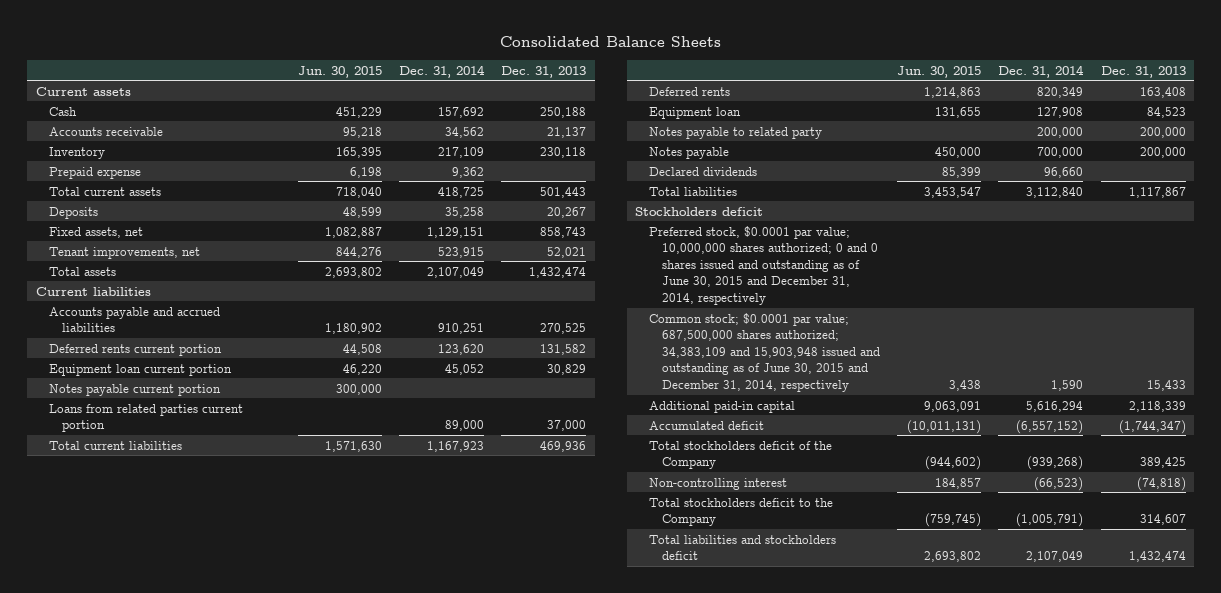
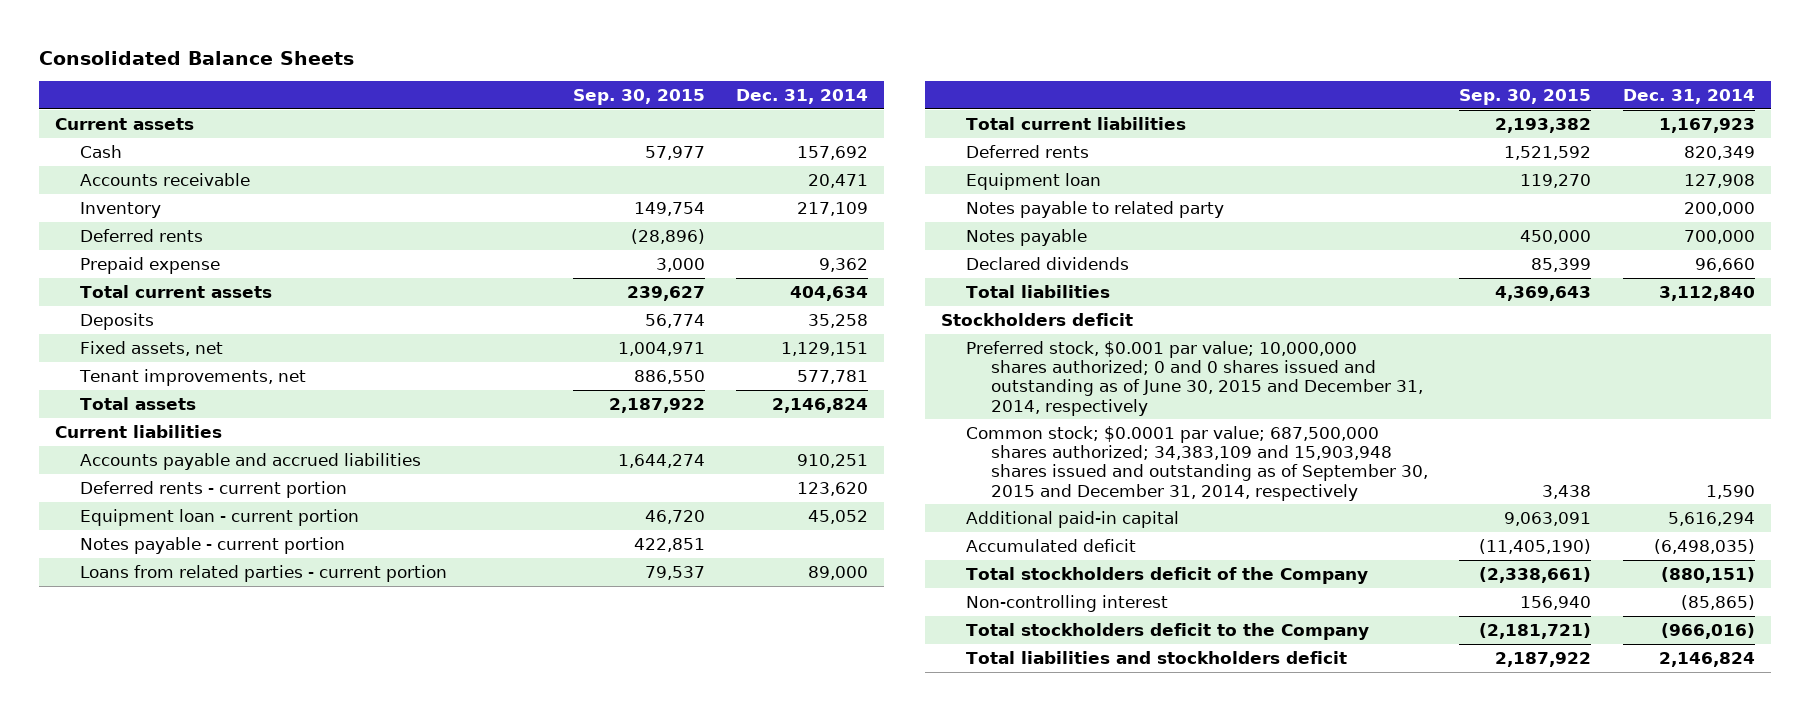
[297,65,382,78] Jun. 30, 2015 -> none
[500,65,586,78] Dec. 31, 2013 -> none
none -> [572,89,705,106] Sep. 30, 2015
[444,126,484,138] 34,562 -> [808,173,869,188] 20,471
none -> [79,228,203,242] Deferred rents
[437,186,484,198] 418,725 -> [790,285,869,301] 404,634
[437,246,484,258] 523,915 -> [797,369,869,384] 577,781
[426,266,484,278] 2,107,049 -> [772,397,869,413] 2,146,824
[48,343,222,356] Deferred rents current portion -> [79,480,347,498] Deferred rents - current portion
[48,363,232,376] Equipment loan current portion -> [79,508,359,526] Equipment loan - current portion
[48,383,221,396] Notes payable current portion -> [79,536,345,554] Notes payable - current portion
[48,403,243,433] Loans from related parties current portion -> [79,564,447,582] Loans from related parties - current portion
[648,225,879,305] Preferred stock, $0.0001 par value; 10,000,000 shares authorized; 0 and 0 shares issued and outstanding as of June 30, 2015 and December 31, 2014, respectively -> [965,340,1423,416] Preferred stock, $0.001 par value; 10,000,000 shares authorized; 0 and 0 shares issued and outstanding as of June 30, 2015 and December 31, 2014, respectively
[648,312,881,392] Common stock; $0.0001 par value; 687,500,000 shares authorized; 34,383,109 and 15,903,948 issued and outstanding as of June 30, 2015 and December 31, 2014, respectively -> [965,425,1428,501] Common stock; $0.0001 par value; 687,500,000 shares authorized; 34,383,109 and 15,903,948 shares issued and outstanding as of September 30, 2015 and December 31, 2014, respectively
[1016,419,1084,434] (6,557,152) -> [1653,538,1755,554] (6,498,035)
[1027,456,1084,471] (939,268) -> [1660,566,1755,583] (880,151)
[1034,476,1084,491] (66,523) -> [1680,594,1755,610] (85,865)
[1016,513,1084,528] (1,005,791) -> [1660,622,1755,639] (966,016)
[1026,551,1084,563] 2,107,049 -> [1658,651,1755,667] 2,146,824

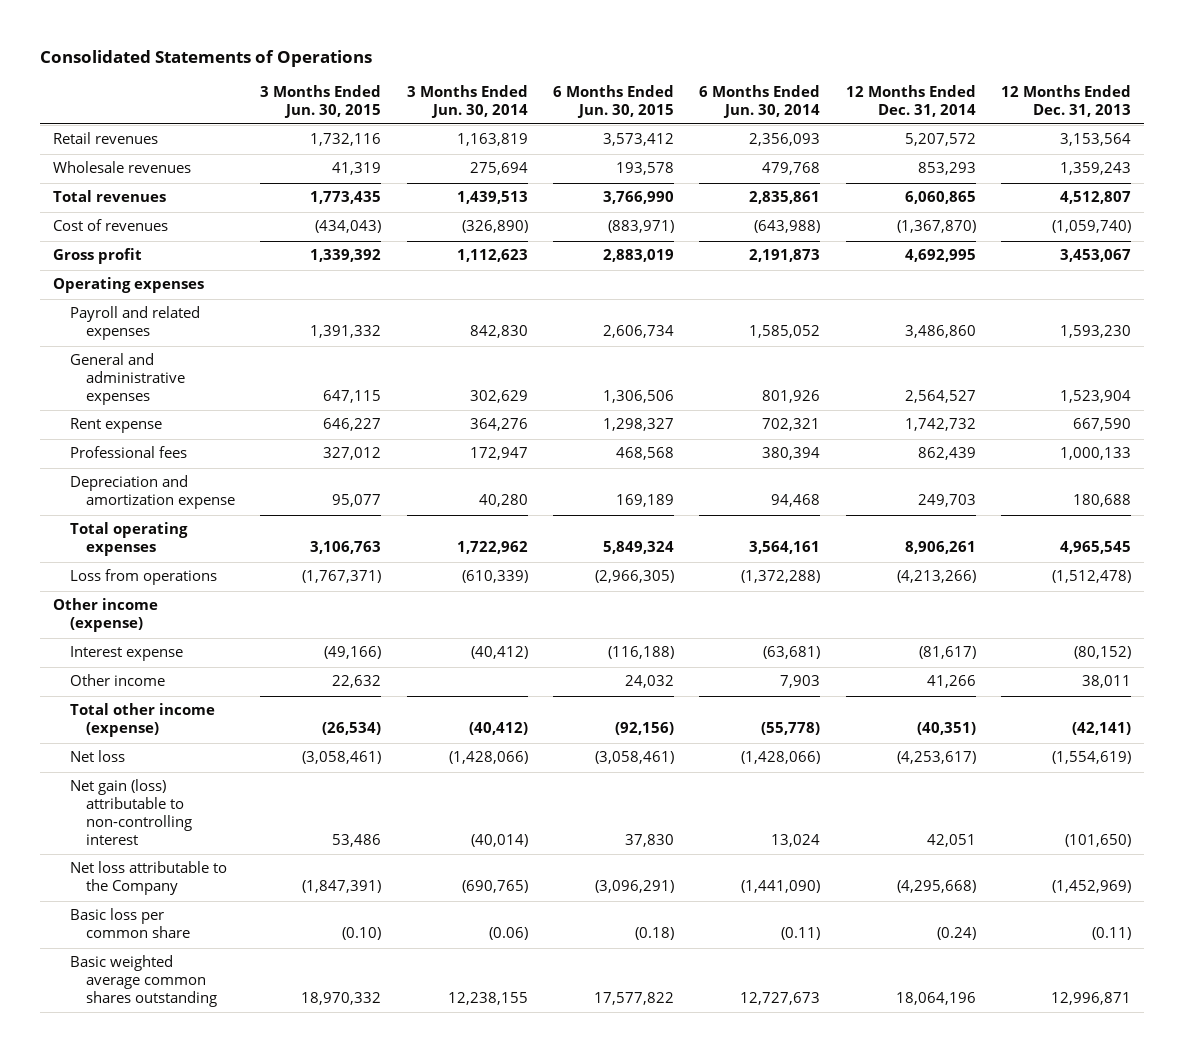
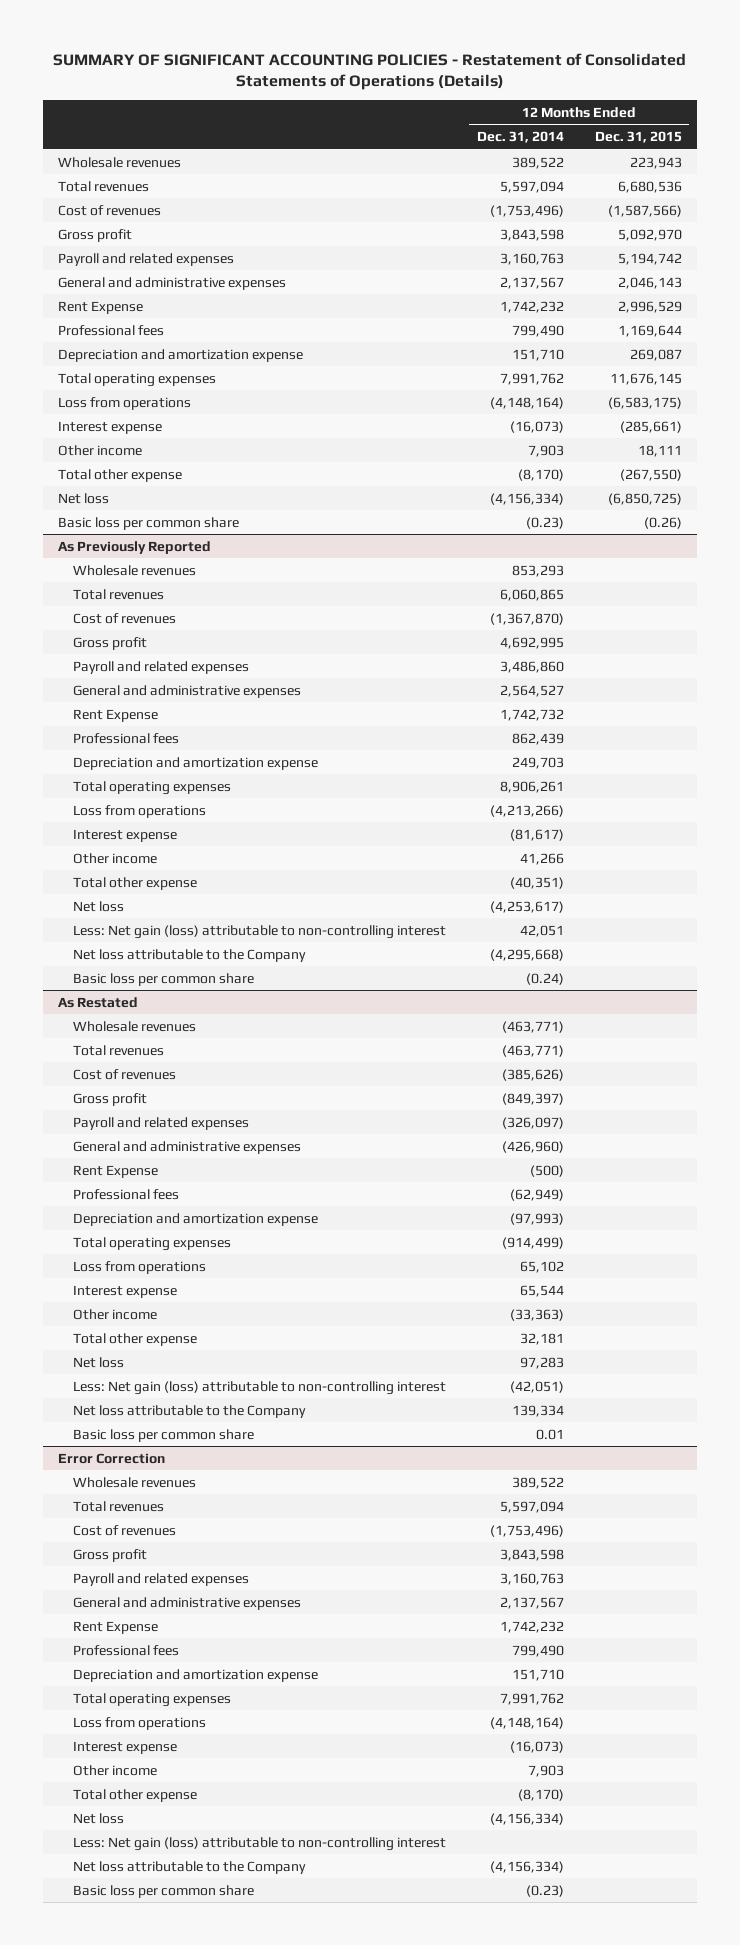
[40,49,373,67] Consolidated Statements of Operations -> [52,52,686,91] SUMMARY OF SIGNIFICANT ACCOUNTING POLICIES - Restatement of Consolidated Statements of Operations (Details)
[260,84,382,118] 3 Months Ended Jun. 30, 2015 -> none
[406,84,528,118] 3 Months Ended Jun. 30, 2014 -> none
[552,84,674,118] 6 Months Ended Jun. 30, 2015 -> none
[699,84,821,118] 6 Months Ended Jun. 30, 2014 -> none
[1000,84,1131,117] 12 Months Ended Dec. 31, 2013 -> none
none -> [594,131,682,144] Dec. 31, 2015
[53,132,159,145] Retail revenues -> none
none -> [58,156,182,168] Wholesale revenues
none -> [58,180,150,192] Total revenues
none -> [58,204,162,216] Cost of revenues
none -> [58,228,133,242] Gross profit
none -> [58,252,235,266] Payroll and related expenses
none -> [58,276,287,290] General and administrative expenses
none -> [58,300,144,314] Rent Expense
none -> [58,324,165,336] Professional fees
none -> [58,348,304,362] Depreciation and amortization expense
none -> [58,372,217,387] Total operating expenses
none -> [58,396,192,410] Loss from operations
none -> [58,420,163,434] Interest expense
none -> [58,444,143,456] Other income
none -> [58,468,183,482] Total other expense
none -> [58,492,110,504] Net loss
none -> [58,516,240,530] Basic loss per common share
none -> [58,540,212,554] As Previously Reported
[53,277,205,294] Operating expenses -> none
[69,418,162,434] Rent expense -> [72,708,158,722] Rent Expense
[53,598,159,633] Other income (expense) -> none
[69,703,215,738] Total other income (expense) -> [72,876,197,890] Total other expense
[69,779,193,846] Net gain (loss) attributable to non-controlling interest -> [72,924,446,939] Less: Net gain (loss) attributable to non-controlling interest
[69,955,218,1008] Basic weighted average common shares outstanding -> none
none -> [58,996,139,1008] As Restated
none -> [72,1020,196,1032] Wholesale revenues
none -> [72,1044,164,1056] Total revenues
none -> [72,1068,176,1080] Cost of revenues
none -> [72,1092,147,1106] Gross profit
none -> [72,1116,249,1130] Payroll and related expenses
none -> [72,1140,301,1154] General and administrative expenses
none -> [72,1164,158,1178] Rent Expense
none -> [72,1188,179,1200] Professional fees
none -> [72,1212,318,1226] Depreciation and amortization expense
none -> [72,1236,231,1251] Total operating expenses
none -> [72,1260,206,1274] Loss from operations
none -> [72,1284,177,1298] Interest expense
none -> [72,1308,157,1320] Other income
none -> [72,1332,197,1346] Total other expense
none -> [72,1356,124,1368] Net loss
none -> [72,1380,446,1395] Less: Net gain (loss) attributable to non-controlling interest
none -> [72,1404,306,1418] Net loss attributable to the Company
none -> [72,1428,254,1442] Basic loss per common share
none -> [58,1452,166,1464] Error Correction
none -> [72,1476,196,1488] Wholesale revenues
none -> [72,1500,164,1512] Total revenues
none -> [72,1524,176,1536] Cost of revenues
none -> [72,1548,147,1562] Gross profit
none -> [72,1572,249,1586] Payroll and related expenses
none -> [72,1596,301,1610] General and administrative expenses
none -> [72,1620,158,1634] Rent Expense
none -> [72,1644,179,1656] Professional fees
none -> [72,1668,318,1682] Depreciation and amortization expense
none -> [72,1692,231,1707] Total operating expenses
none -> [72,1716,206,1730] Loss from operations
none -> [72,1740,177,1754] Interest expense
none -> [72,1764,157,1776] Other income
none -> [72,1788,197,1802] Total other expense
none -> [72,1812,124,1824] Net loss
none -> [72,1836,446,1851] Less: Net gain (loss) attributable to non-controlling interest
none -> [72,1860,306,1874] Net loss attributable to the Company
none -> [72,1884,254,1898] Basic loss per common share

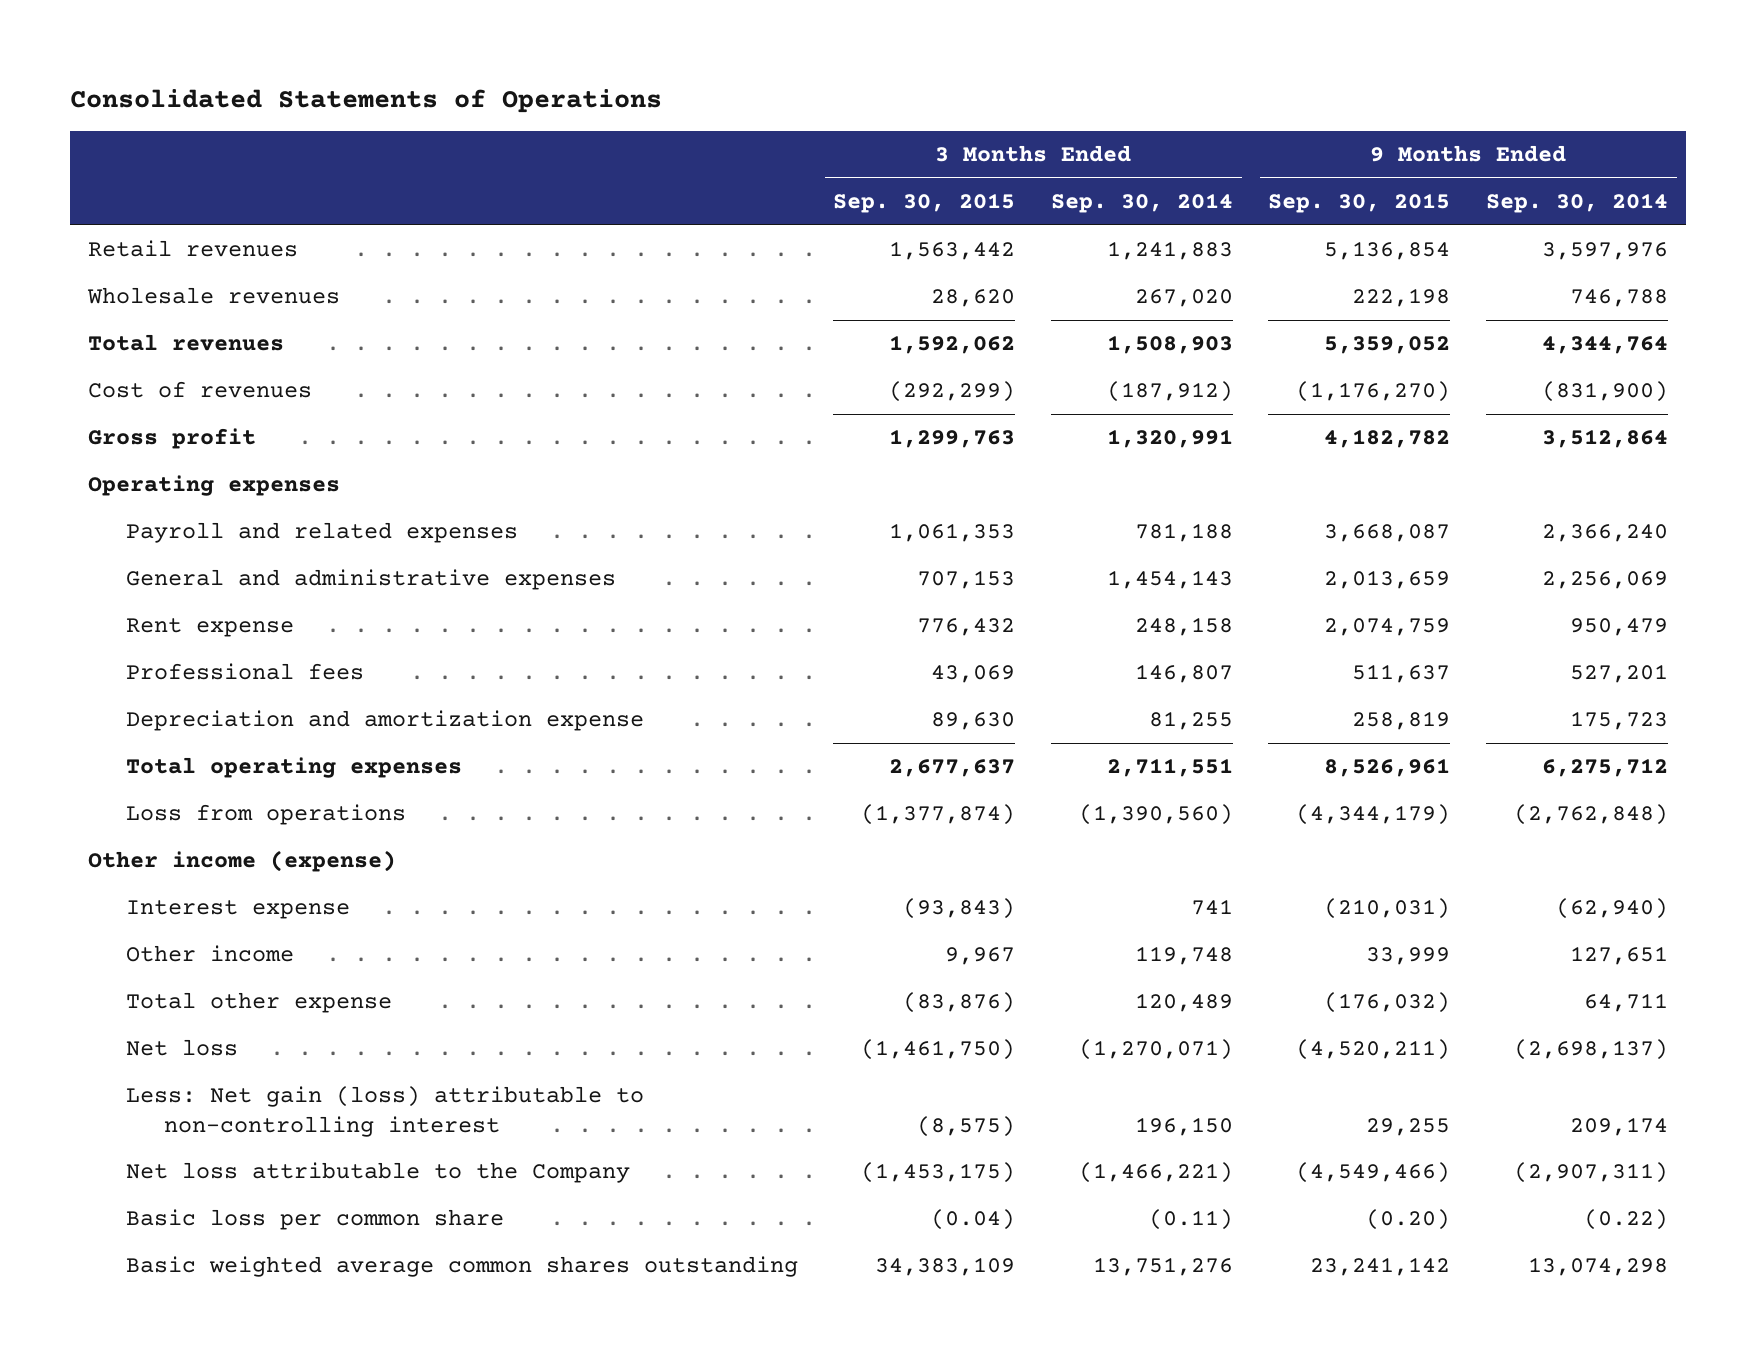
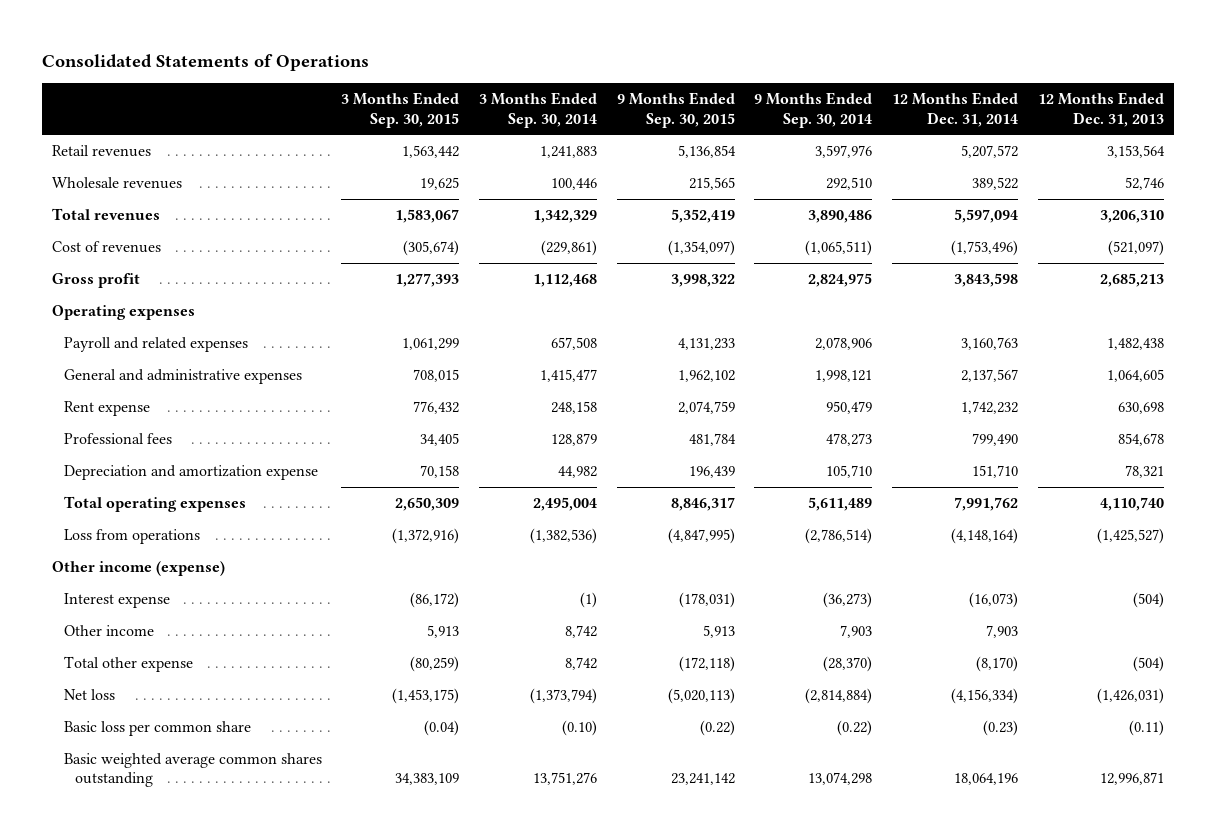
none -> [892,92,1019,127] 12 Months Ended Dec. 31, 2014
none -> [1037,92,1164,127] 12 Months Ended Dec. 31, 2013
[931,289,1016,308] 28,620 -> [420,177,460,191] 19,625
[1134,289,1233,308] 267,020 -> [551,178,598,191] 100,446
[1352,288,1451,308] 222,198 -> [688,177,735,191] 215,565
[1569,289,1668,308] 746,788 -> [826,177,873,191] 292,510
[889,335,1016,355] 1,592,062 -> [395,209,460,224] 1,583,067
[1106,335,1233,355] 1,508,903 -> [533,210,598,224] 1,342,329
[1324,336,1451,355] 5,359,052 -> [670,209,735,224] 5,352,419
[1541,336,1668,355] 4,344,764 -> [808,210,873,224] 3,890,486
[889,381,1016,403] (292,299) -> [403,240,460,257] (305,674)
[1106,381,1233,403] (187,912) -> [541,240,598,257] (229,861)
[1296,381,1451,403] (1,176,270) -> [667,240,735,257] (1,354,097)
[1541,381,1668,403] (831,900) -> [805,240,873,257] (1,065,511)
[889,429,1016,449] 1,299,763 -> [395,273,460,288] 1,277,393
[1106,429,1233,449] 1,320,991 -> [533,274,598,288] 1,112,468
[1324,429,1451,449] 4,182,782 -> [670,274,735,288] 3,998,322
[1541,429,1668,449] 3,512,864 -> [808,273,873,288] 2,824,975
[889,523,1016,543] 1,061,353 -> [402,338,460,351] 1,061,299
[1134,523,1233,543] 781,188 -> [551,337,598,351] 657,508
[1324,524,1451,543] 3,668,087 -> [677,338,735,351] 4,131,233
[1541,524,1668,543] 2,366,240 -> [815,337,873,351] 2,078,906
[917,570,1016,590] 707,153 -> [413,369,460,383] 708,015
[1106,570,1233,590] 1,454,143 -> [540,369,598,383] 1,415,477
[1324,570,1451,590] 2,013,659 -> [677,370,735,383] 1,962,102
[1541,571,1668,590] 2,256,069 -> [815,370,873,383] 1,998,121
[931,665,1016,684] 43,069 -> [420,433,460,447] 34,405
[1134,664,1233,684] 146,807 -> [551,433,598,447] 128,879
[1352,664,1451,684] 511,637 -> [688,433,736,447] 481,784
[1569,664,1668,684] 527,201 -> [826,433,873,447] 478,273
[931,712,1016,731] 89,630 -> [420,465,460,479] 70,158
[1148,711,1233,731] 81,255 -> [558,466,598,479] 44,982
[1352,711,1451,731] 258,819 -> [688,466,735,479] 196,439
[1569,711,1668,731] 175,723 -> [826,465,873,479] 105,710
[889,759,1016,778] 2,677,637 -> [395,497,460,512] 2,650,309
[1106,758,1233,778] 2,711,551 -> [533,497,598,512] 2,495,004
[1324,758,1451,778] 8,526,961 -> [670,497,735,512] 8,846,317
[1541,758,1668,778] 6,275,712 -> [808,497,873,512] 5,611,489
[861,804,1016,826] (1,377,874) -> [392,528,460,545] (1,372,916)
[1078,804,1233,826] (1,390,560) -> [530,528,598,545] (1,382,536)
[1296,804,1451,826] (4,344,179) -> [667,528,735,545] (4,847,995)
[1513,804,1668,826] (2,762,848) -> [805,528,873,545] (2,786,514)
[125,1086,644,1137] Less: Net gain (loss) attributable to non-controlling interest -> none
[125,1162,630,1184] Net loss attributable to the Company -> none
[903,898,1016,920] (93,843) -> [410,592,460,609] (86,172)
[1190,899,1233,916] 741 -> [580,592,598,609] (1)
[1324,898,1451,920] (210,031) -> [678,592,735,609] (178,031)
[1555,898,1668,920] (62,940) -> [823,592,873,609] (36,273)
[945,947,1016,966] 9,967 -> [427,625,460,639] 5,913
[1134,946,1233,966] 119,748 -> [565,625,598,639] 8,742
[1366,947,1451,966] 33,999 -> [702,625,735,639] 5,913
[1569,946,1668,966] 127,651 -> [840,625,873,639] 7,903
[903,992,1016,1014] (83,876) -> [410,656,460,673] (80,259)
[1134,993,1233,1013] 120,489 -> [565,657,598,671] 8,742
[1324,992,1451,1014] (176,032) -> [678,656,735,673] (172,118)
[1583,993,1668,1013] 64,711 -> [823,656,873,673] (28,370)
[861,1039,1016,1061] (1,461,750) -> [392,688,460,705] (1,453,175)
[1078,1039,1233,1061] (1,270,071) -> [530,688,598,705] (1,373,794)
[1296,1039,1451,1061] (4,520,211) -> [667,688,735,705] (5,020,113)
[1513,1039,1668,1061] (2,698,137) -> [805,688,873,705] (2,814,884)
[1148,1209,1233,1231] (0.11) -> [562,720,598,737] (0.10)
[1366,1209,1451,1231] (0.20) -> [699,720,735,737] (0.22)

